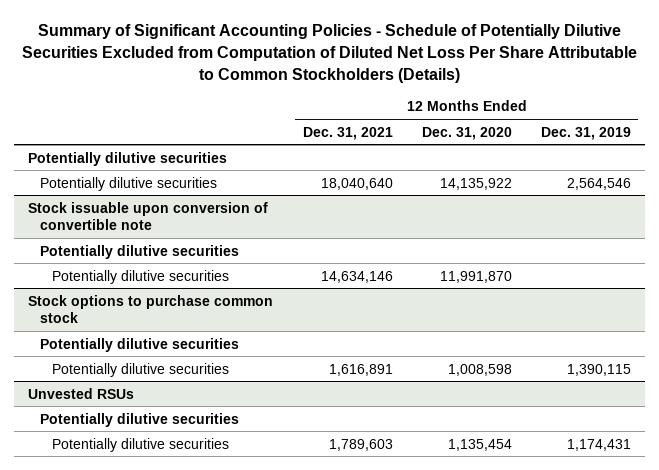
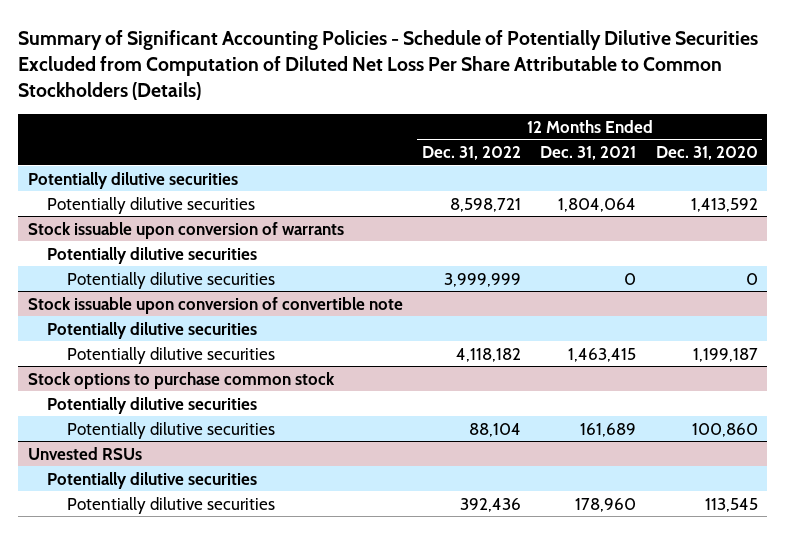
[540,126,631,140] Dec. 31, 2019 -> none
none -> [422,146,522,161] Dec. 31, 2022
[320,177,393,190] 18,040,640 -> [558,197,637,212] 1,804,064
[439,177,512,190] 14,135,922 -> [690,197,758,212] 1,413,592
none -> [28,221,345,239] Stock issuable upon conversion of warrants
none -> [47,246,258,264] Potentially dilutive securities
none -> [66,271,275,289] Potentially dilutive securities
[320,270,393,283] 14,634,146 -> [568,347,637,362] 1,463,415
[439,270,512,283] 11,991,870 -> [692,347,758,362] 1,199,187
[328,363,393,376] 1,616,891 -> [580,422,637,437] 161,689
[447,363,512,376] 1,008,598 -> [691,422,758,437] 100,860
[328,438,393,451] 1,789,603 -> [575,497,637,512] 178,960
[447,438,512,451] 1,135,454 -> [704,497,758,512] 113,545

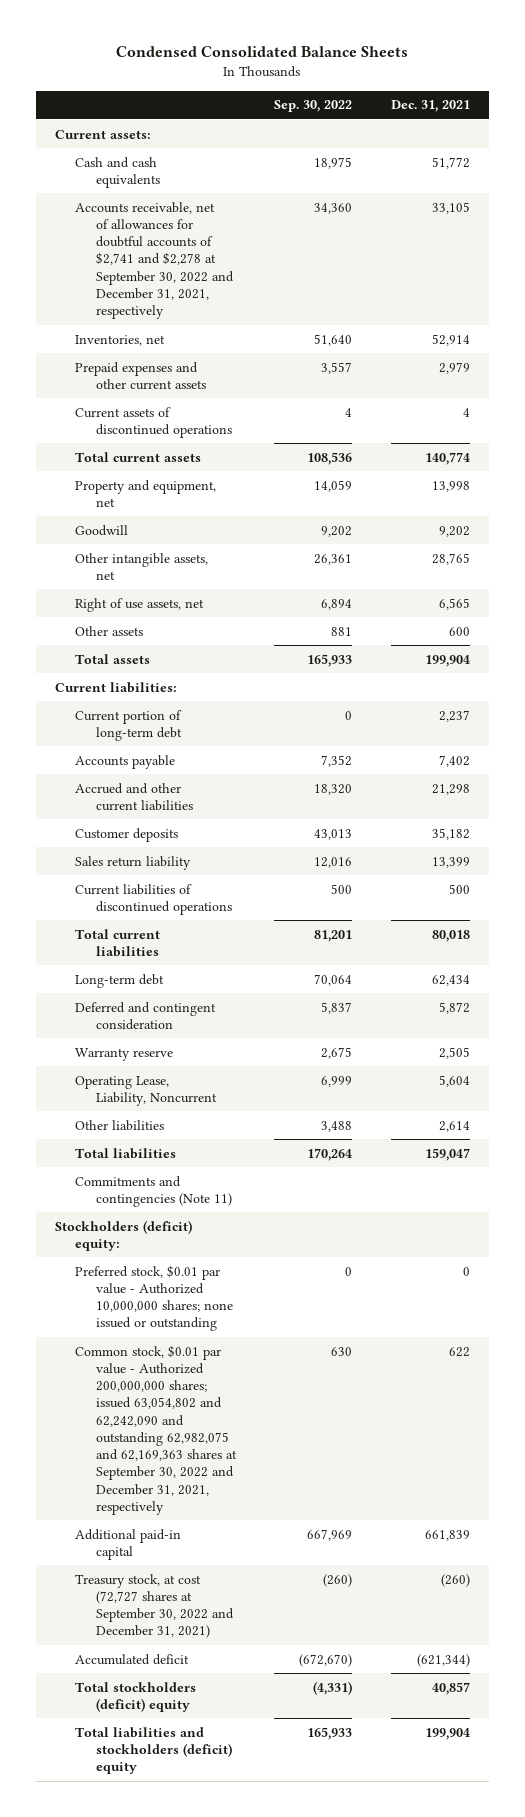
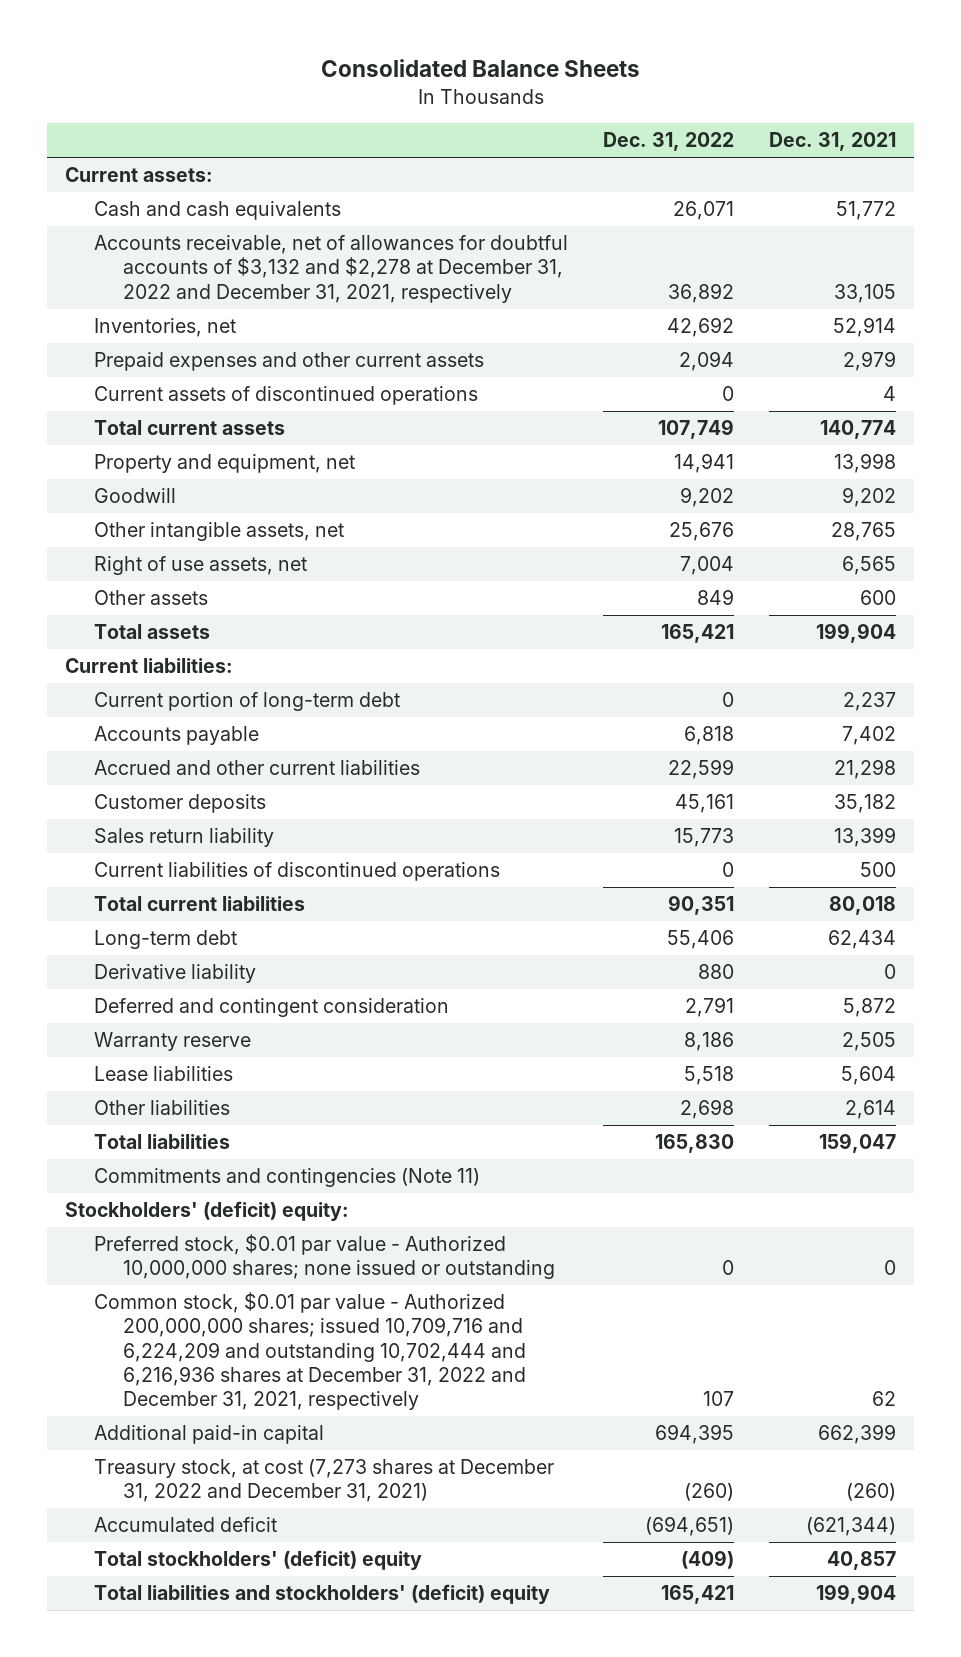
[116,46,409,58] Condensed Consolidated Balance Sheets -> [320,59,640,78] Consolidated Balance Sheets
[274,100,353,113] Sep. 30, 2022 -> none
none -> [603,132,735,152] Dec. 31, 2022
[75,201,234,320] Accounts receivable, net of allowances for doubtful accounts of $2,741 and $2,278 at September 30, 2022 and December 31, 2021, respectively -> [93,235,568,303] Accounts receivable, net of allowances for doubtful accounts of $3,132 and $2,278 at December 31, 2022 and December 31, 2021, respectively
none -> [93,964,256,984] Derivative liability
[75,1075,217,1106] Operating Lease, Liability, Noncurrent -> [93,1066,233,1082] Lease liabilities
[54,1219,192,1251] Stockholders (deficit) equity: -> [64,1201,349,1222] Stockholders' (deficit) equity:
[75,1344,237,1515] Common stock, $0.01 par value - Authorized 200,000,000 shares; issued 63,054,802 and 62,242,090 and outstanding 62,982,075 and 62,169,363 shares at September 30, 2022 and December 31, 2021, respectively -> [93,1292,526,1411] Common stock, $0.01 par value - Authorized 200,000,000 shares; issued 10,709,716 and 6,224,209 and outstanding 10,702,444 and 6,216,936 shares at December 31, 2022 and December 31, 2021, respectively
[448,1346,470,1357] 622 -> [872,1391,897,1407] 62
[424,1529,470,1541] 661,839 -> [818,1424,897,1445] 662,399
[75,1573,234,1639] Treasury stock, at cost (72,727 shares at September 30, 2022 and December 31, 2021) -> [93,1459,554,1503] Treasury stock, at cost (7,273 shares at December 31, 2022 and December 31, 2021)
[75,1681,197,1712] Total stockholders (deficit) equity -> [93,1550,422,1571] Total stockholders' (deficit) equity
[75,1726,232,1775] Total liabilities and stockholders (deficit) equity -> [93,1584,550,1605] Total liabilities and stockholders' (deficit) equity

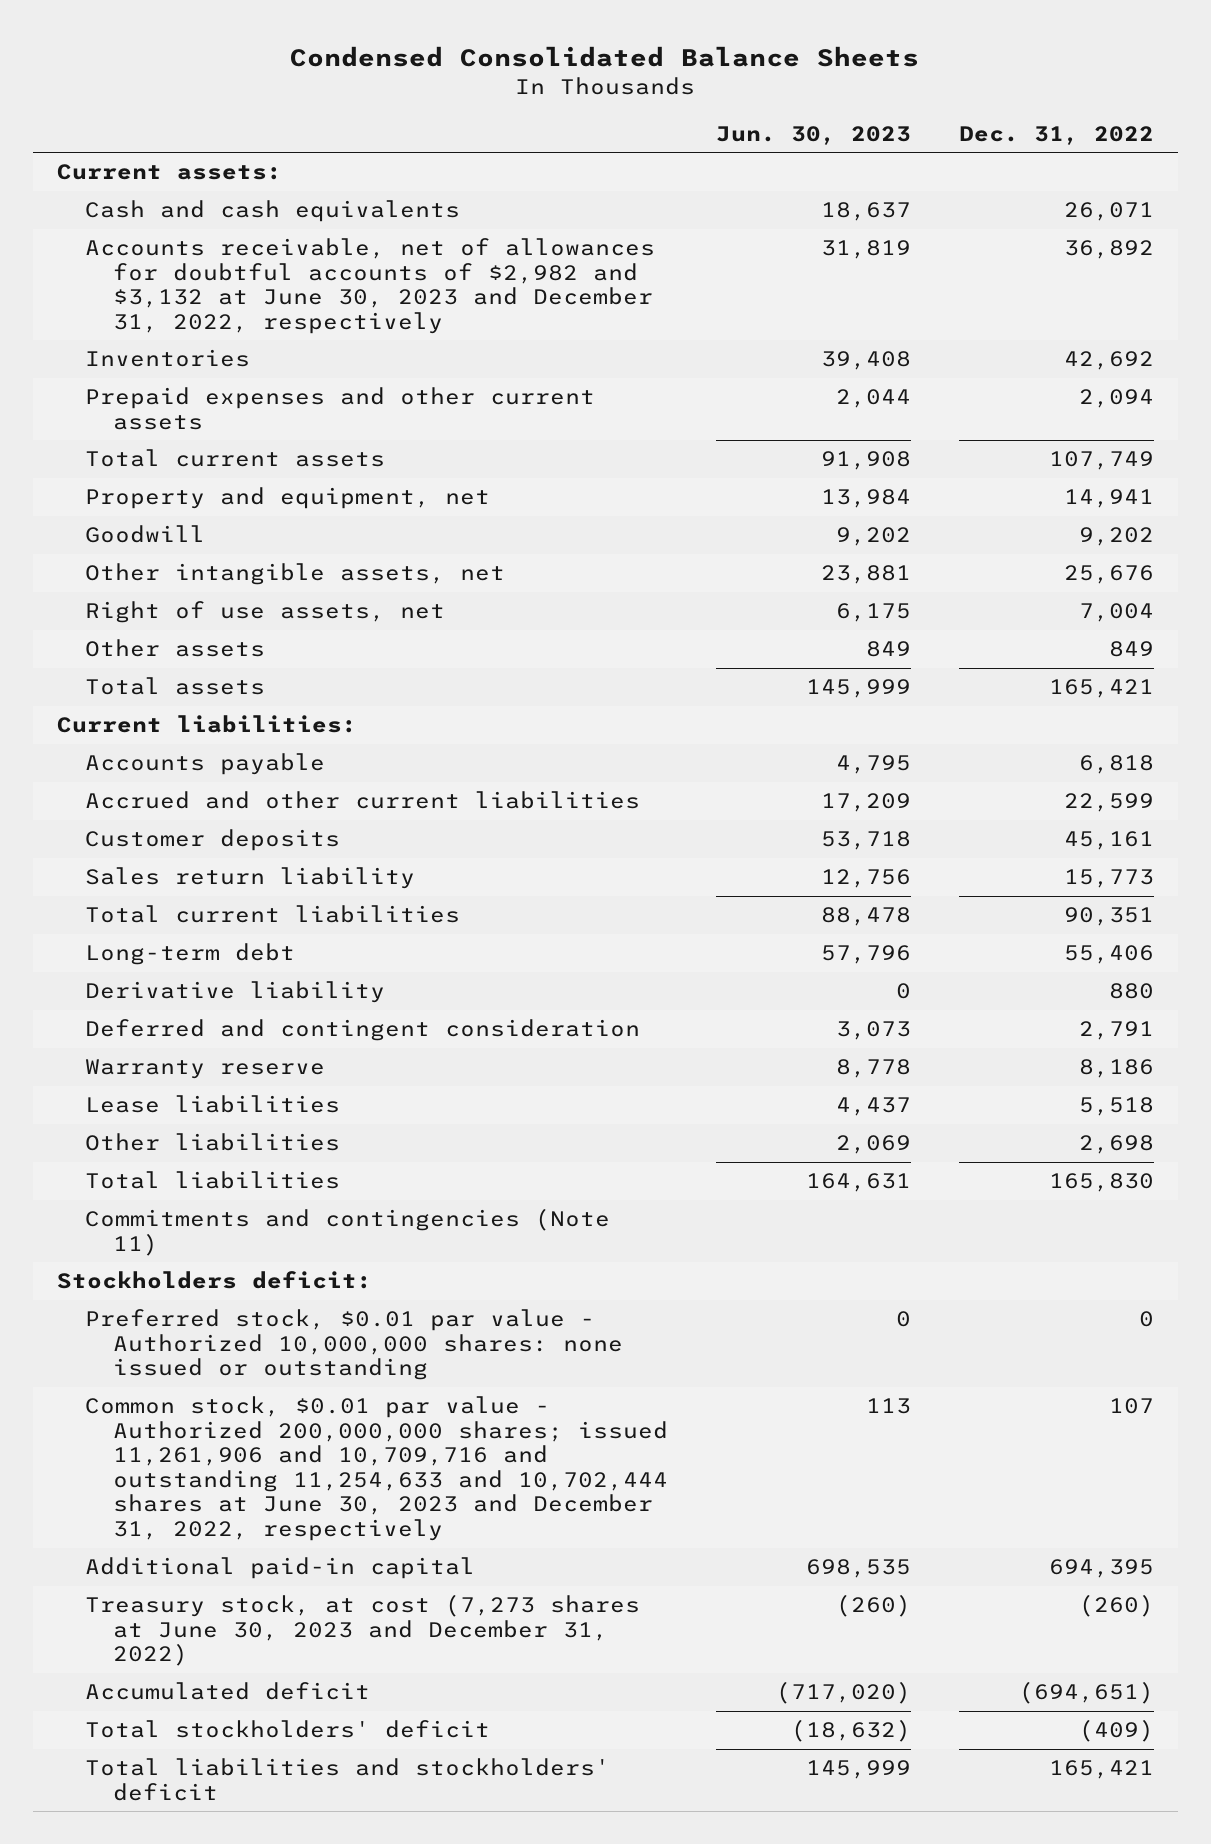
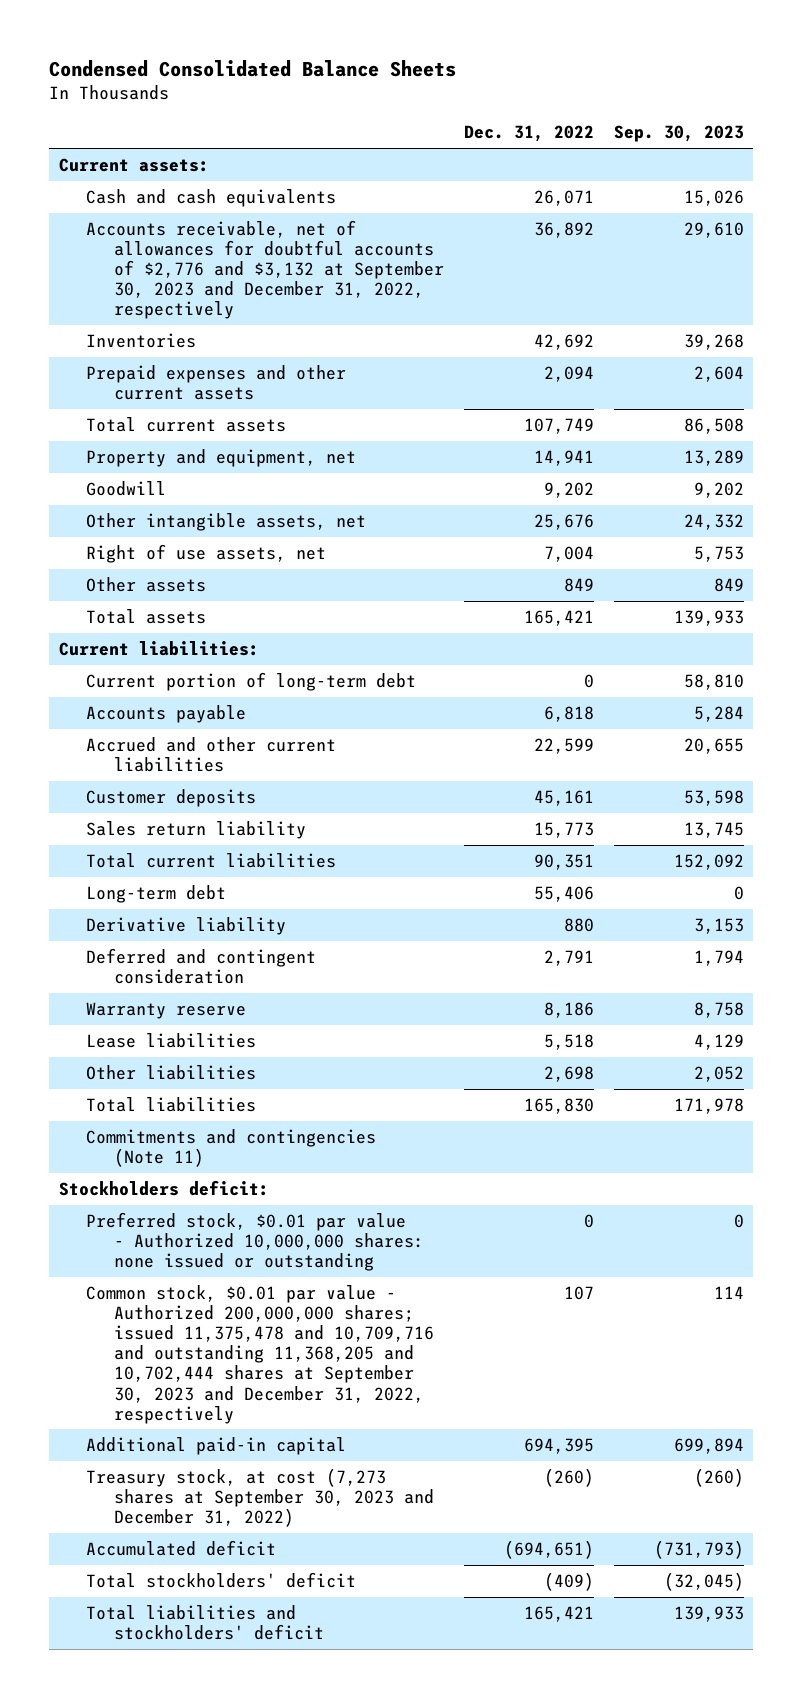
[715,125,911,145] Jun. 30, 2023 -> none
none -> [613,125,744,143] Sep. 30, 2023
[85,238,656,334] Accounts receivable, net of allowances for doubtful accounts of $2,982 and $3,132 at June 30, 2023 and December 31, 2022, respectively -> [86,219,444,320] Accounts receivable, net of allowances for doubtful accounts of $2,776 and $3,132 at September 30, 2023 and December 31, 2022, respectively
none -> [86,671,417,691] Current portion of long-term debt
[85,1396,669,1541] Common stock, $0.01 par value - Authorized 200,000,000 shares; issued 11,261,906 and 10,709,716 and outstanding 11,254,633 and 10,702,444 shares at June 30, 2023 and December 31, 2022, respectively -> [86,1284,434,1424] Common stock, $0.01 par value - Authorized 200,000,000 shares; issued 11,375,478 and 10,709,716 and outstanding 11,368,205 and 10,702,444 shares at September 30, 2023 and December 31, 2022, respectively
[85,1594,641,1667] Treasury stock, at cost (7,273 shares at June 30, 2023 and December 31, 2022) -> [86,1467,434,1528] Treasury stock, at cost (7,273 shares at September 30, 2023 and December 31, 2022)

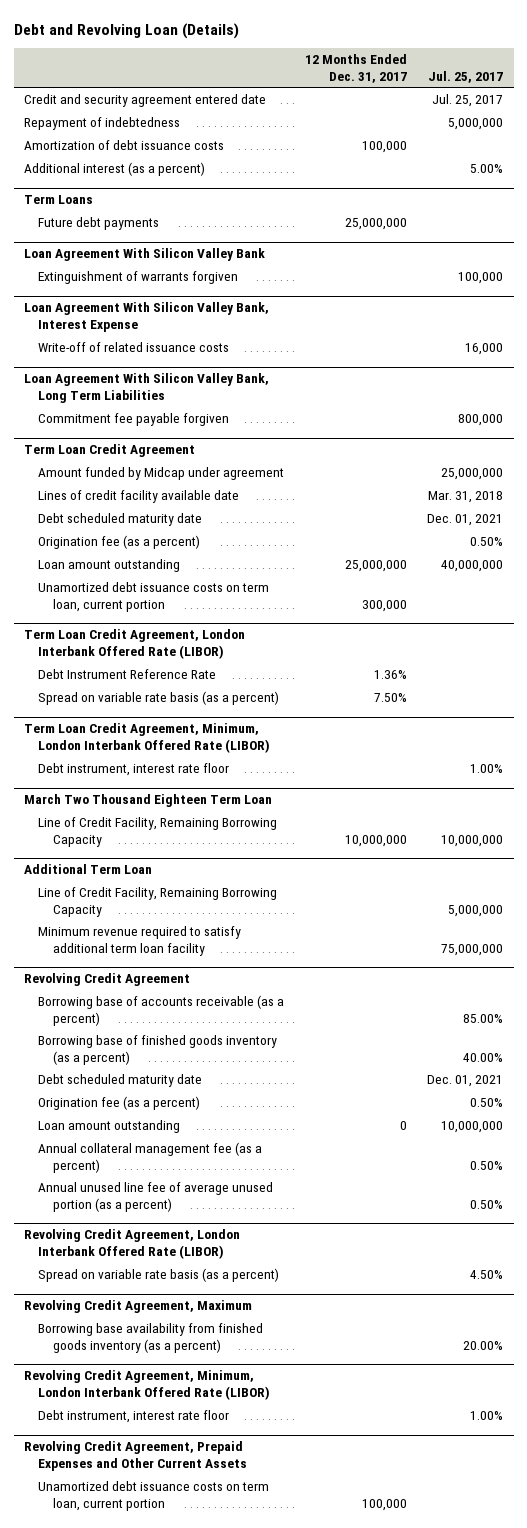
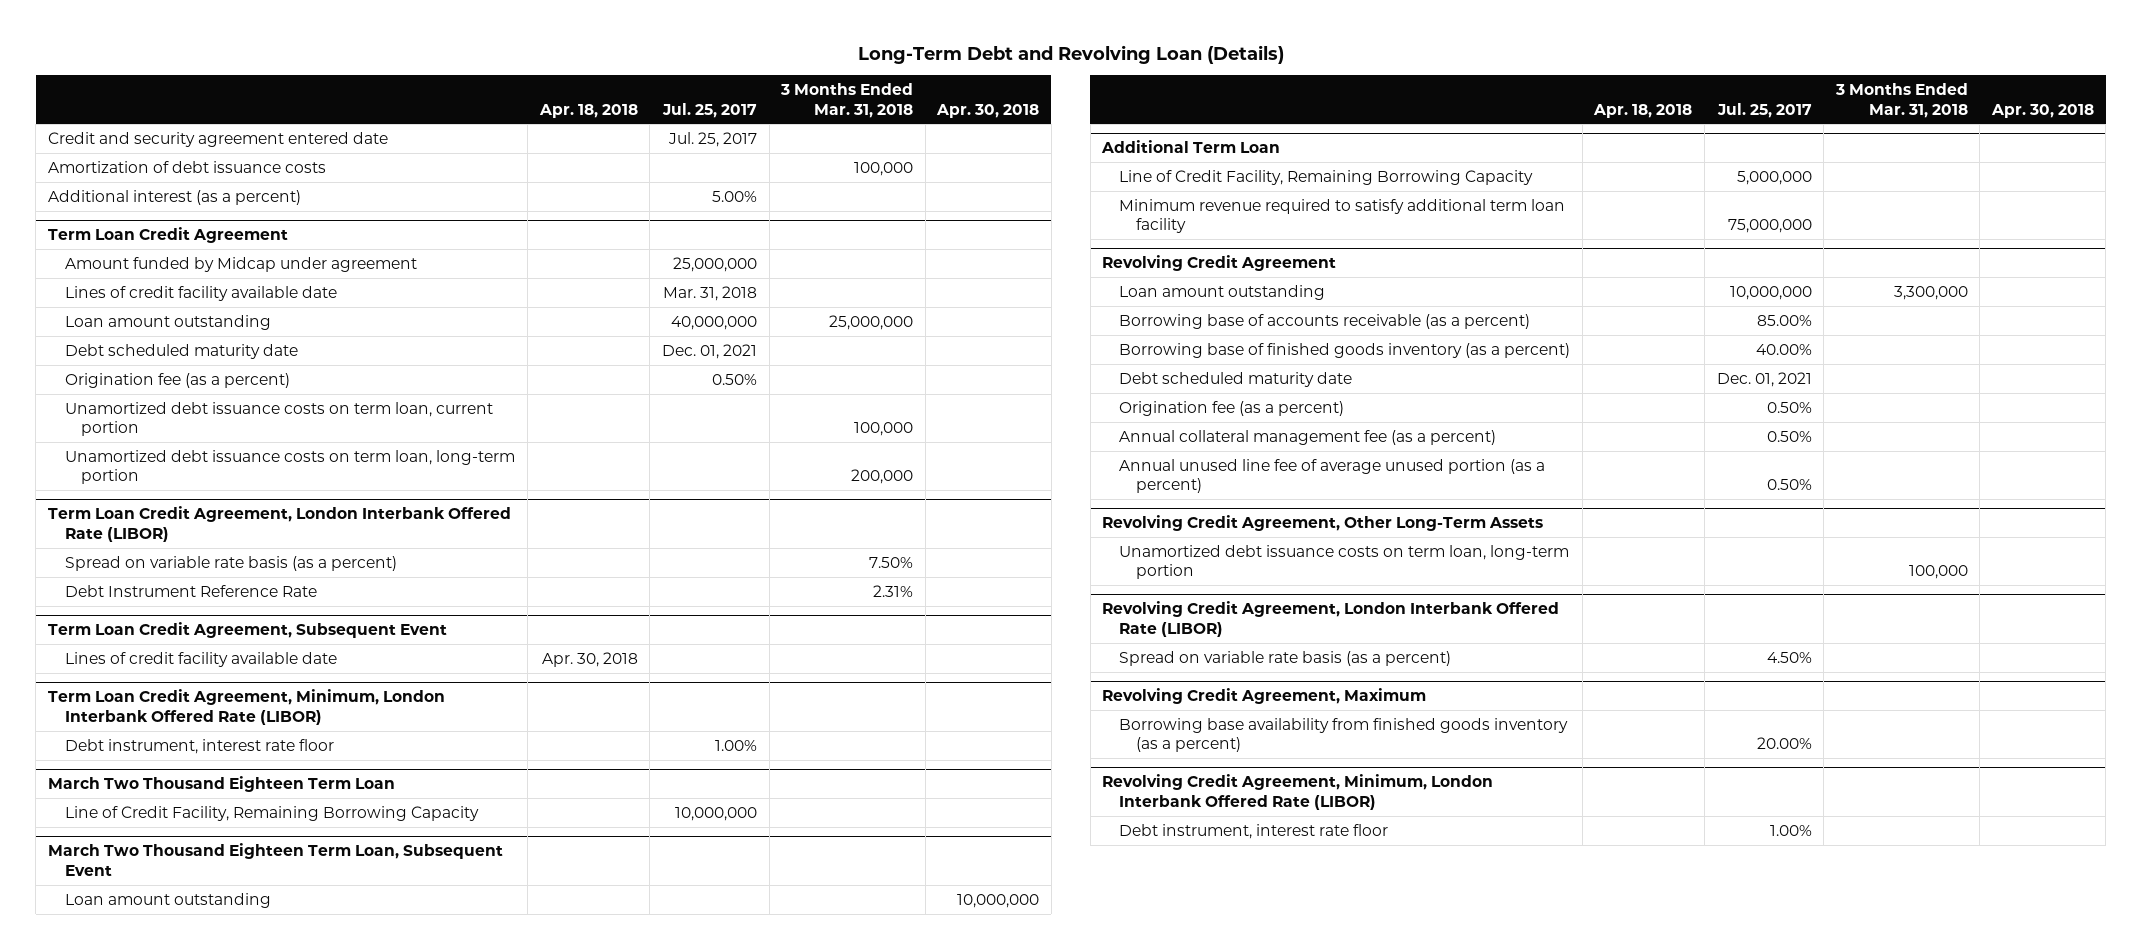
[13,22,239,39] Debt and Revolving Loan (Details) -> [857,44,1284,64] Long-Term Debt and Revolving Loan (Details)
[304,54,407,83] 12 Months Ended Dec. 31, 2017 -> none
none -> [538,103,638,118] Apr. 18, 2018
none -> [780,83,914,118] 3 Months Ended Mar. 31, 2018
none -> [936,103,1040,118] Apr. 30, 2018
[23,117,180,131] Repayment of indebtedness -> none
[23,195,93,205] Term Loans -> none
[38,217,160,231] Future debt payments -> none
[23,248,265,262] Loan Agreement With Silicon Valley Bank -> none
[38,271,239,285] Extinguishment of warrants forgiven -> none
[23,302,269,332] Loan Agreement With Silicon Valley Bank, Interest Expense -> none
[38,342,230,353] Write-off of related issuance costs -> none
[23,373,269,403] Loan Agreement With Silicon Valley Bank, Long Term Liabilities -> none
[38,413,230,427] Commitment fee payable forgiven -> none
[38,559,181,573] Loan amount outstanding -> [64,314,271,330] Loan amount outstanding
none -> [64,449,515,485] Unamortized debt issuance costs on term loan, long-term portion
[38,669,217,680] Debt Instrument Reference Rate -> [64,584,317,597] Debt Instrument Reference Rate
none -> [47,622,447,639] Term Loan Credit Agreement, Subsequent Event
none -> [64,651,337,667] Lines of credit facility available date
none -> [47,843,503,876] March Two Thousand Eighteen Term Loan, Subsequent Event
none -> [64,892,271,908] Loan amount outstanding
[38,1120,181,1134] Loan amount outstanding -> [1119,284,1326,300] Loan amount outstanding
none -> [1102,515,1544,532] Revolving Credit Agreement, Other Long-Term Assets
none -> [1119,544,1570,580] Unamortized debt issuance costs on term loan, long-term portion
[23,1441,248,1471] Revolving Credit Agreement, Prepaid Expenses and Other Current Assets -> none
[38,1481,270,1511] Unamortized debt issuance costs on term loan, current portion -> none

